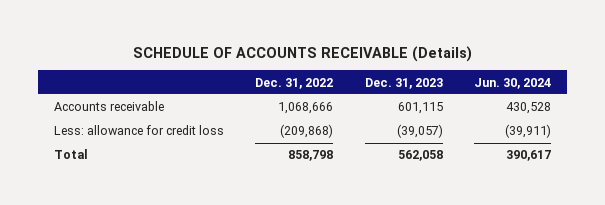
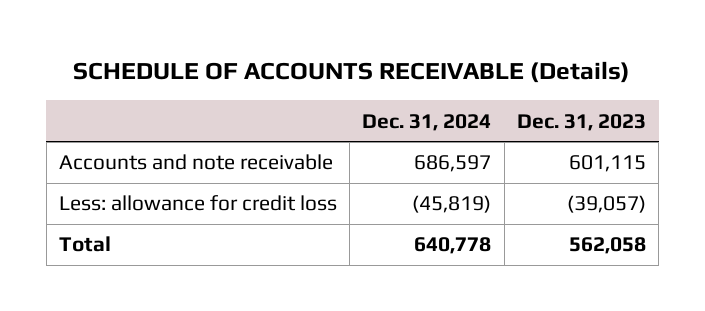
[255,77,334,89] Dec. 31, 2022 -> none
[474,77,552,89] Jun. 30, 2024 -> none
none -> [362,113,492,131] Dec. 31, 2024
[54,101,165,112] Accounts receivable -> [59,154,334,171] Accounts and note receivable

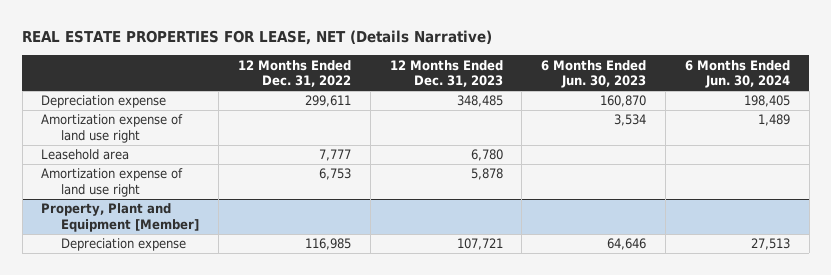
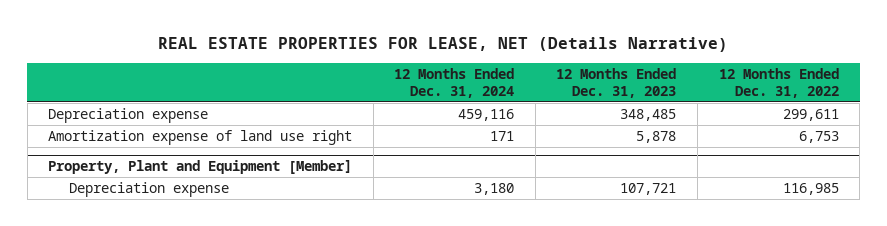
[541,59,647,89] 6 Months Ended Jun. 30, 2023 -> none
[684,59,790,89] 6 Months Ended Jun. 30, 2024 -> none
none -> [394,68,515,98] 12 Months Ended Dec. 31, 2024
[41,114,184,144] Amortization expense of land use right -> none
[41,149,130,161] Leasehold area -> none

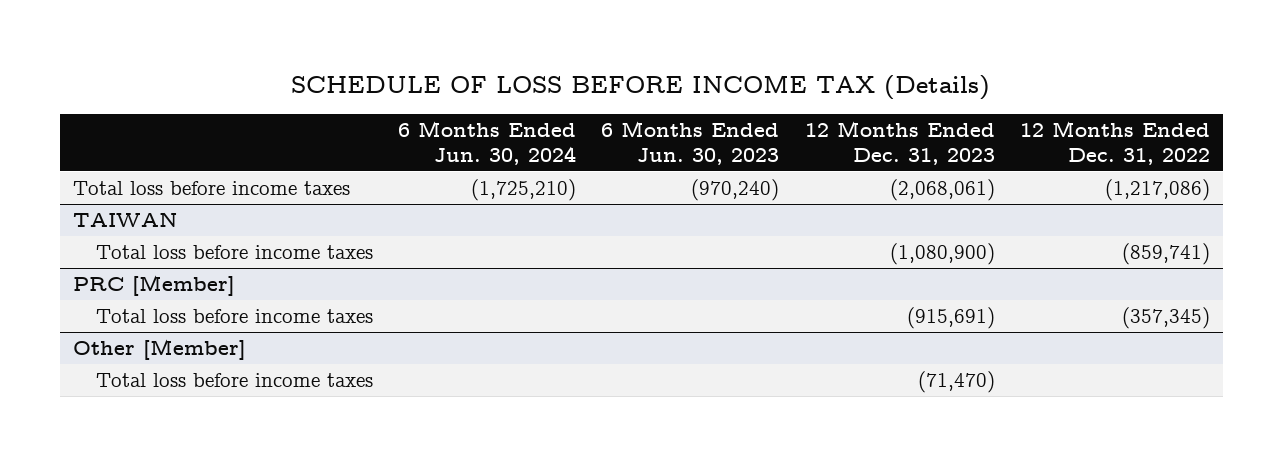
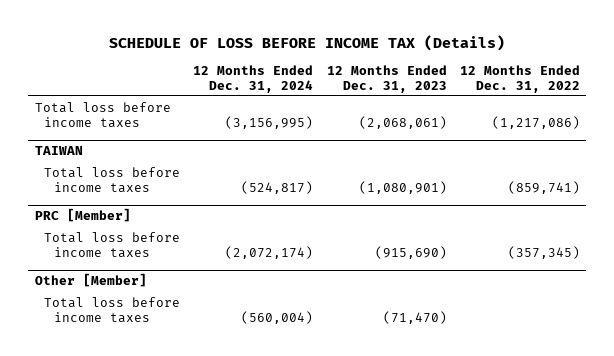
[397,120,576,166] 6 Months Ended Jun. 30, 2024 -> none
[601,120,780,166] 6 Months Ended Jun. 30, 2023 -> none
none -> [193,65,314,93] 12 Months Ended Dec. 31, 2024
[889,243,995,266] (1,080,900) -> [358,180,447,194] (1,080,901)
[906,307,995,330] (915,691) -> [374,245,447,259] (915,690)

